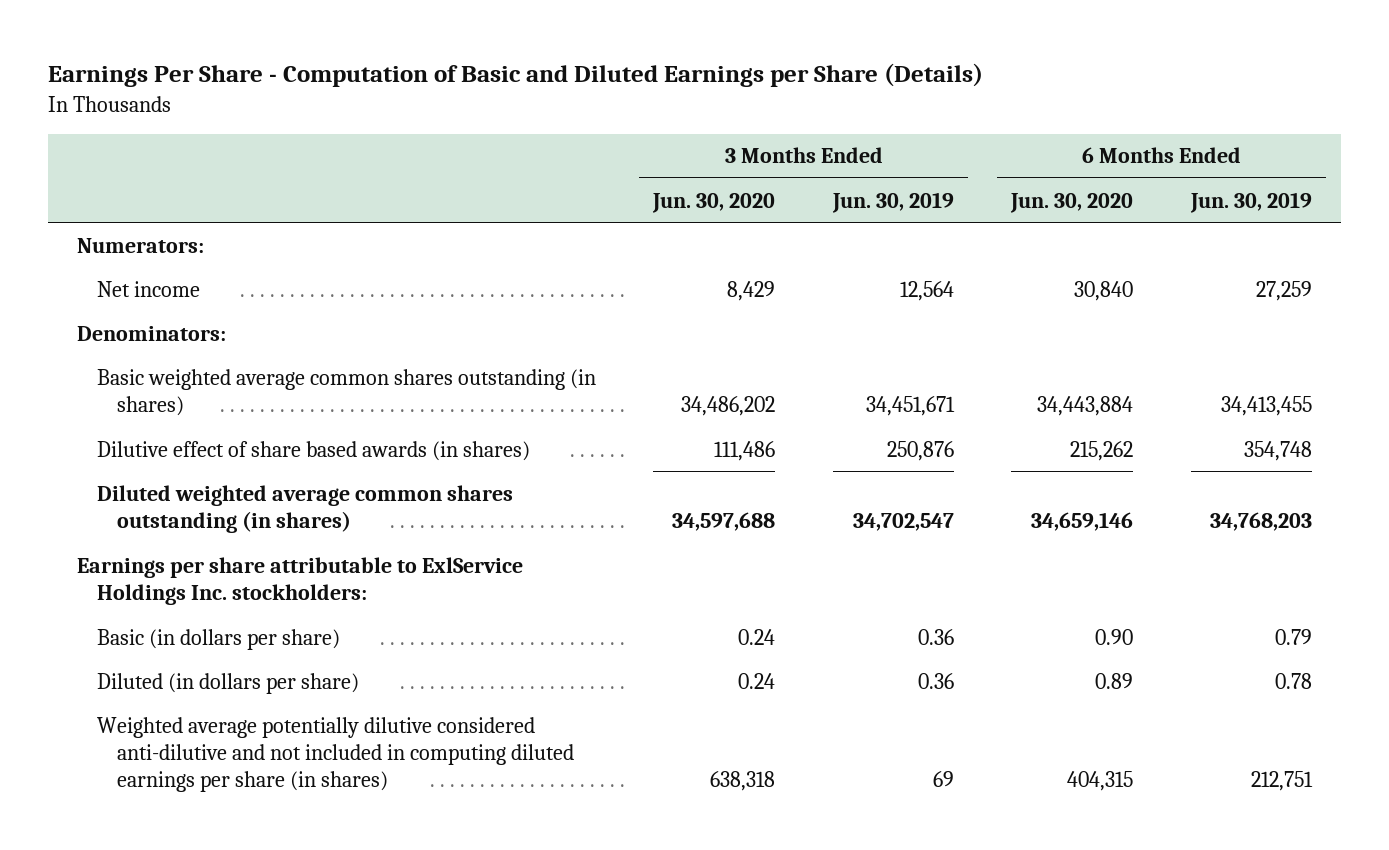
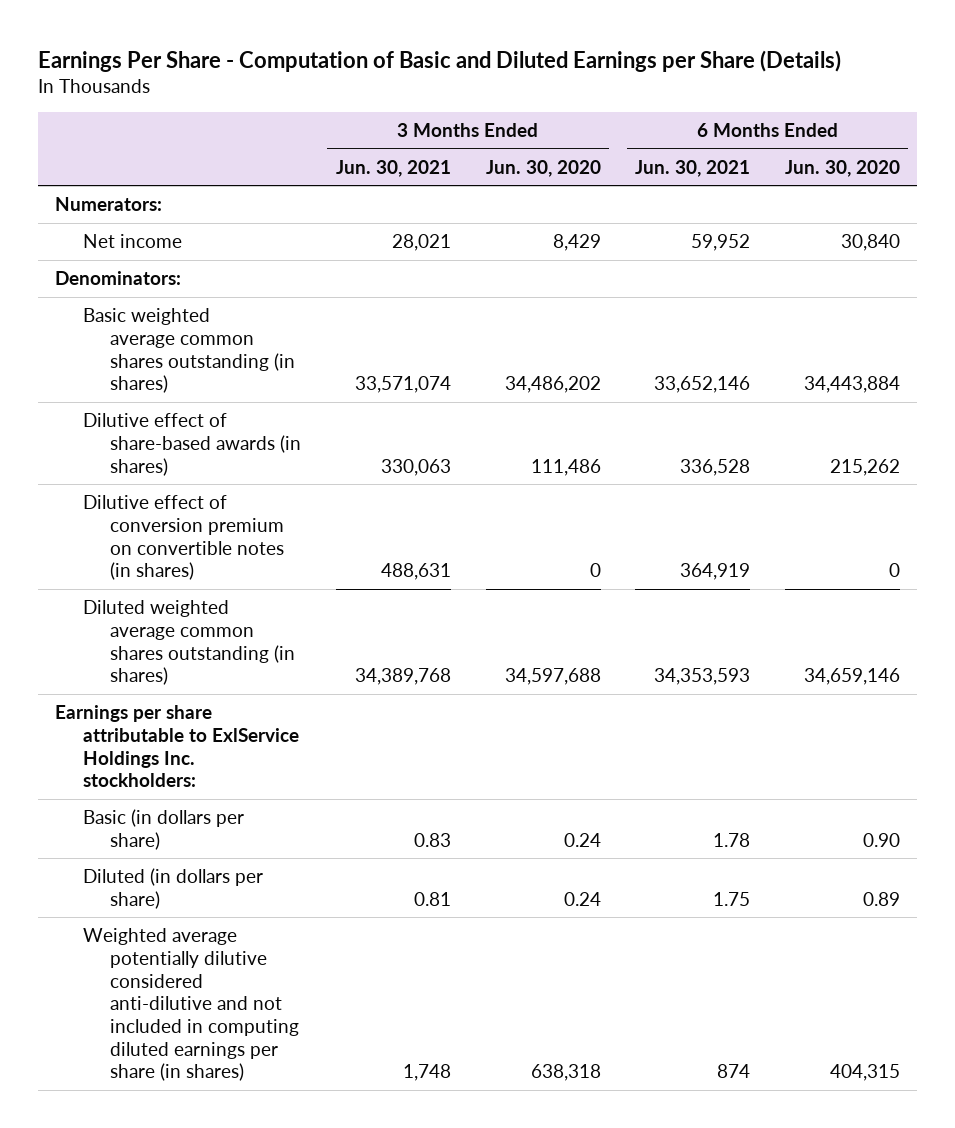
[831,191,954,213] Jun. 30, 2019 -> none
[1189,191,1312,213] Jun. 30, 2019 -> none
none -> [335,159,451,177] Jun. 30, 2021
none -> [635,159,751,177] Jun. 30, 2021
[97,440,531,461] Dilutive effect of share based awards (in shares) -> [82,413,302,476] Dilutive effect of share-based awards (in shares)
none -> [82,495,285,581] Dilutive effect of conversion premium on convertible notes (in shares)

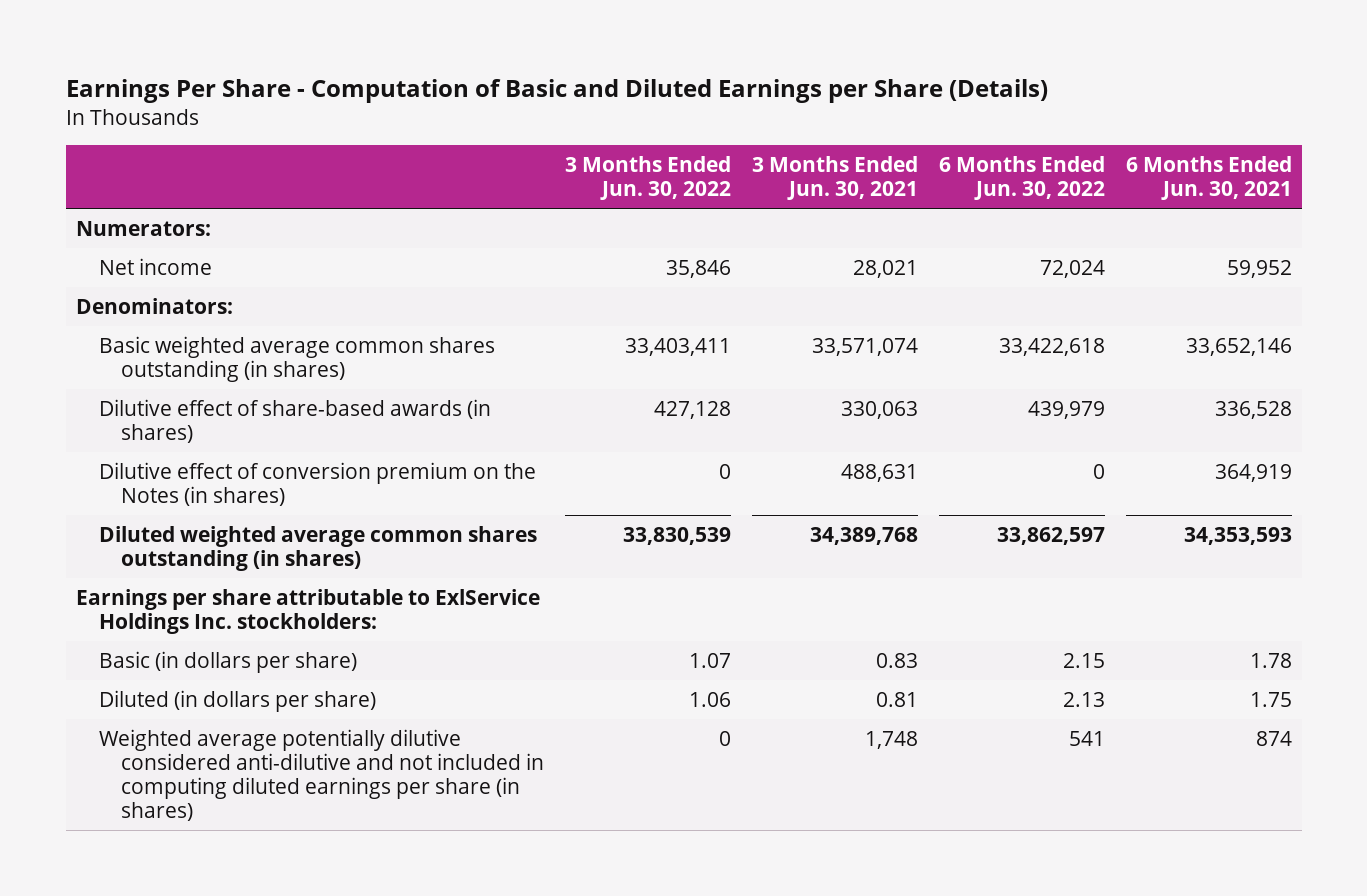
[485,159,601,177] Jun. 30, 2020 -> none
[784,159,900,177] Jun. 30, 2020 -> none
none -> [565,155,732,200] 3 Months Ended Jun. 30, 2022
none -> [938,155,1105,200] 6 Months Ended Jun. 30, 2022
[82,495,285,581] Dilutive effect of conversion premium on convertible notes (in shares) -> [98,461,536,506] Dilutive effect of conversion premium on the Notes (in shares)

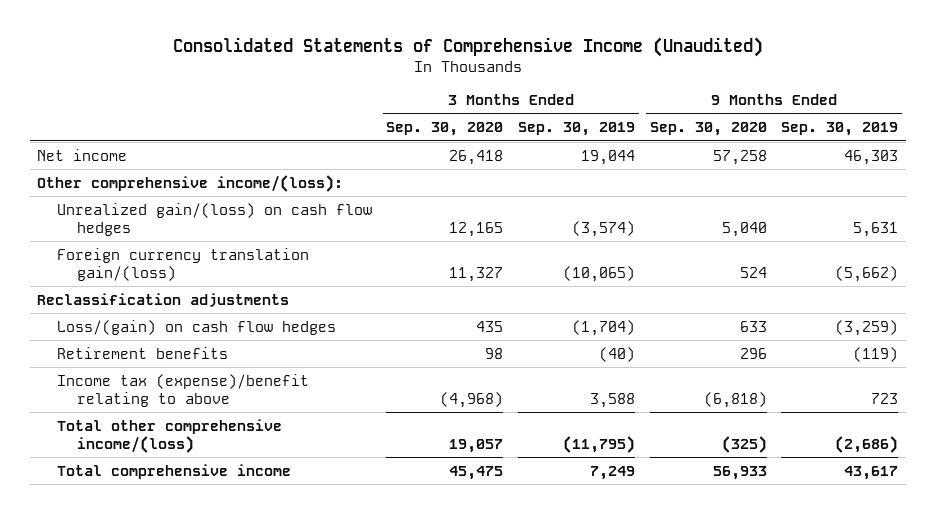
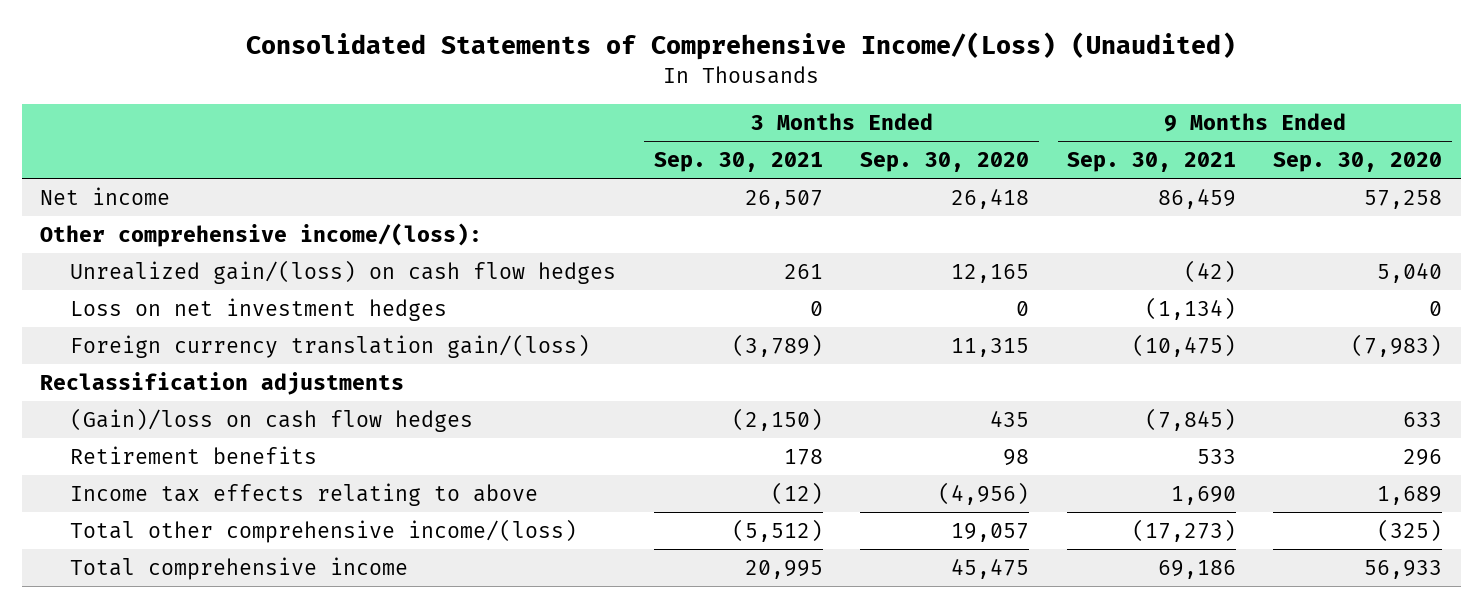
[172,37,763,58] Consolidated Statements of Comprehensive Income (Unaudited) -> [246,32,1237,61] Consolidated Statements of Comprehensive Income/(Loss) (Unaudited)
[518,122,636,137] Sep. 30, 2019 -> none
[781,122,899,137] Sep. 30, 2019 -> none
none -> [653,151,823,172] Sep. 30, 2021
none -> [1066,151,1236,172] Sep. 30, 2021
none -> [70,297,448,321] Loss on net investment hedges
[449,266,504,282] 11,327 -> [951,337,1030,357] 11,315
[739,266,767,278] 524 -> [1351,333,1443,357] (7,983)
[56,319,336,335] Loss/(gain) on cash flow hedges -> [70,407,474,432] (Gain)/loss on cash flow hedges
[56,373,309,407] Income tax (expense)/benefit relating to above -> [70,482,539,506] Income tax effects relating to above
[440,391,504,408] (4,968) -> [938,481,1030,505] (4,956)
[703,391,767,408] (6,818) -> [1377,485,1443,505] 1,689

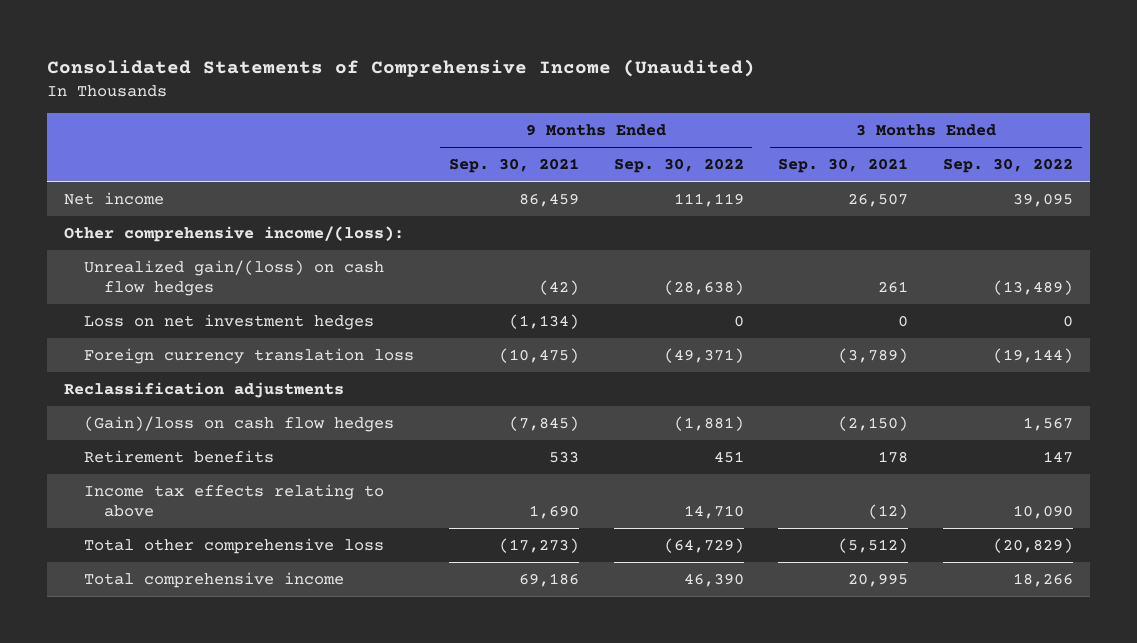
[246,32,1237,61] Consolidated Statements of Comprehensive Income/(Loss) (Unaudited) -> [46,59,755,78] Consolidated Statements of Comprehensive Income (Unaudited)
[860,151,1030,172] Sep. 30, 2020 -> none
[1273,151,1443,172] Sep. 30, 2020 -> none
none -> [613,158,744,174] Sep. 30, 2022
none -> [942,158,1073,174] Sep. 30, 2022
[70,333,591,358] Foreign currency translation gain/(loss) -> [84,347,415,364] Foreign currency translation loss
[70,518,578,543] Total other comprehensive income/(loss) -> [84,537,385,554] Total other comprehensive loss

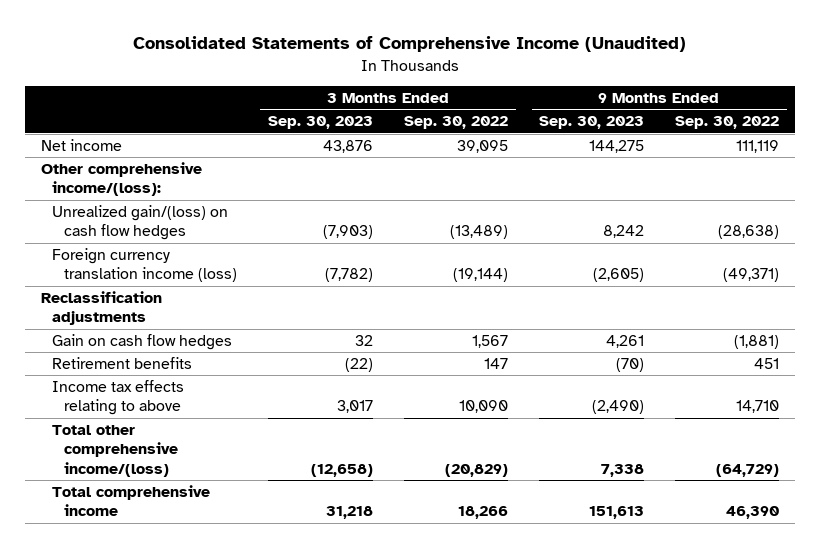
[448,158,579,174] Sep. 30, 2021 -> none
[778,158,909,174] Sep. 30, 2021 -> none
none -> [268,116,374,130] Sep. 30, 2023
none -> [539,116,645,130] Sep. 30, 2023
[84,313,375,330] Loss on net investment hedges -> none
[84,347,415,364] Foreign currency translation loss -> [52,247,238,283] Foreign currency translation income (loss)
[84,415,395,432] (Gain)/loss on cash flow hedges -> [52,333,233,350] Gain on cash flow hedges
[84,537,385,554] Total other comprehensive loss -> [52,424,179,477] Total other comprehensive income/(loss)

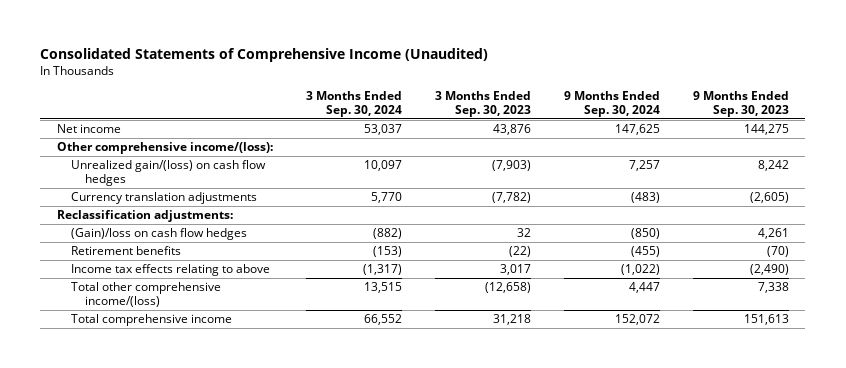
[404,116,509,130] Sep. 30, 2022 -> none
[675,116,780,130] Sep. 30, 2022 -> none
none -> [305,90,402,117] 3 Months Ended Sep. 30, 2024
none -> [563,90,660,117] 9 Months Ended Sep. 30, 2024
[52,247,238,283] Foreign currency translation income (loss) -> [70,192,257,205] Currency translation adjustments
[40,290,162,326] Reclassification adjustments -> [56,210,233,223] Reclassification adjustments:
[52,333,233,350] Gain on cash flow hedges -> [70,228,247,241] (Gain)/loss on cash flow hedges

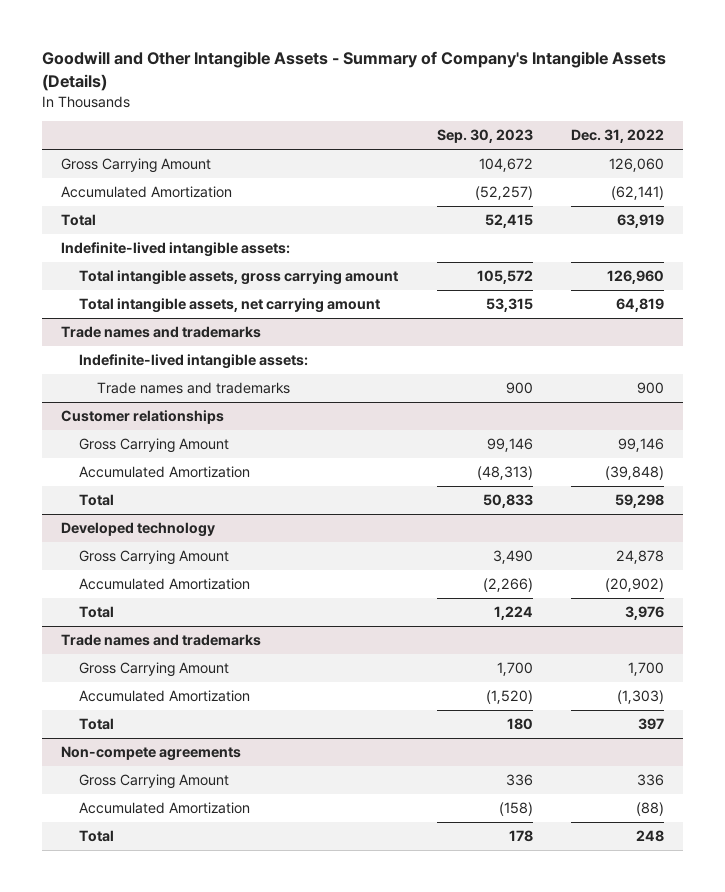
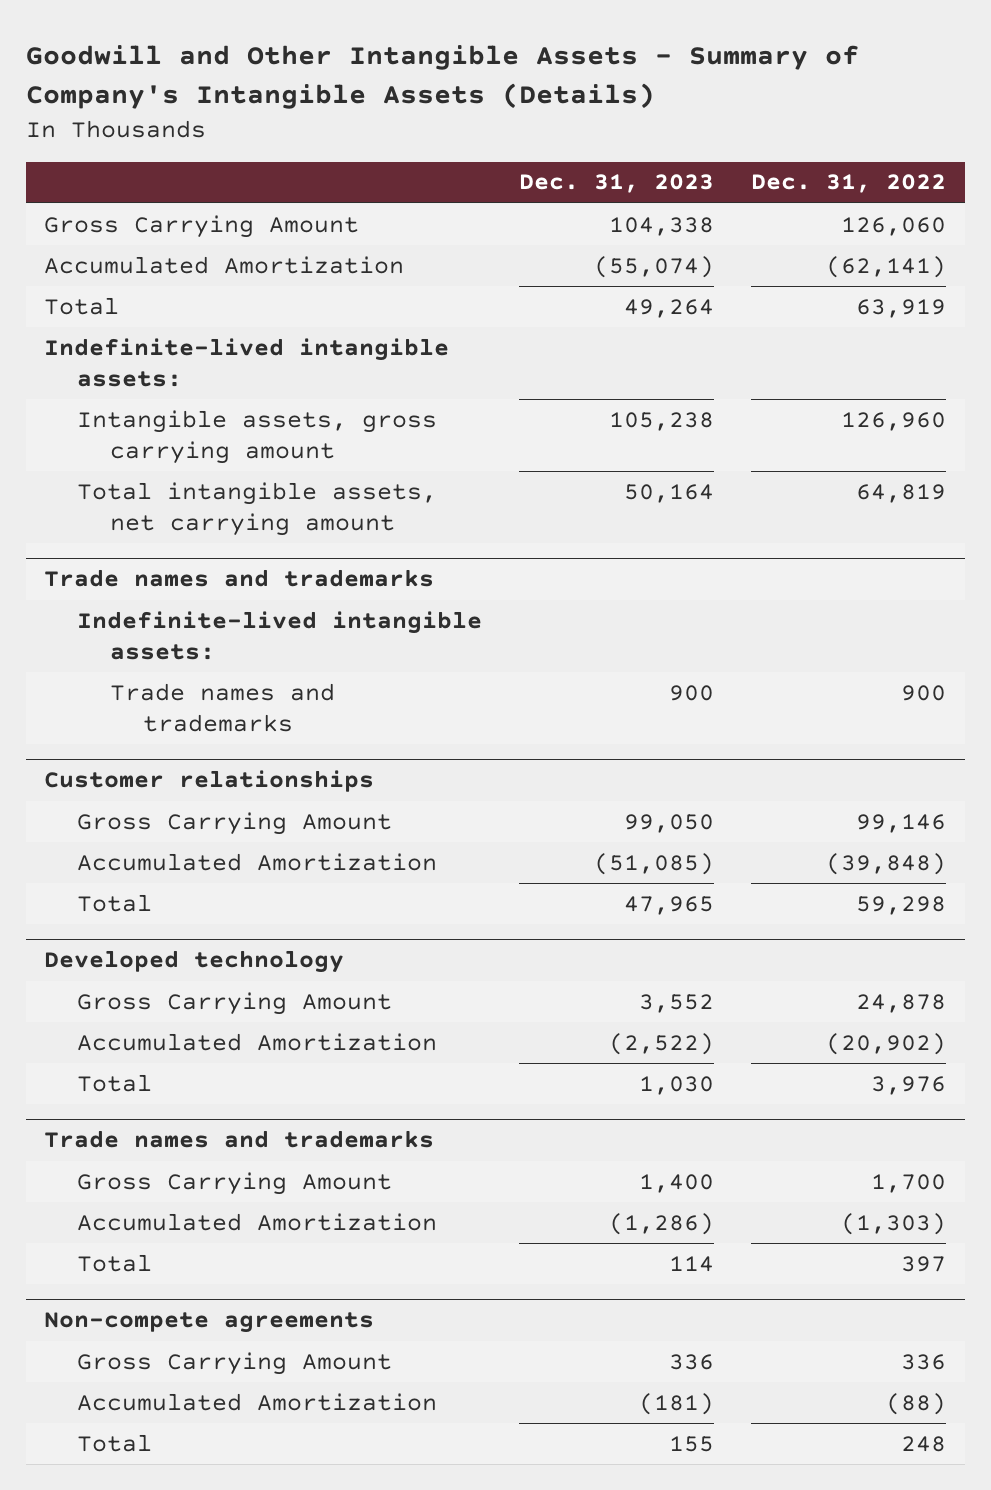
[436,129,533,144] Sep. 30, 2023 -> none
none -> [519,174,715,194] Dec. 31, 2023
[79,270,399,286] Total intangible assets, gross carrying amount -> [77,409,438,465] Intangible assets, gross carrying amount

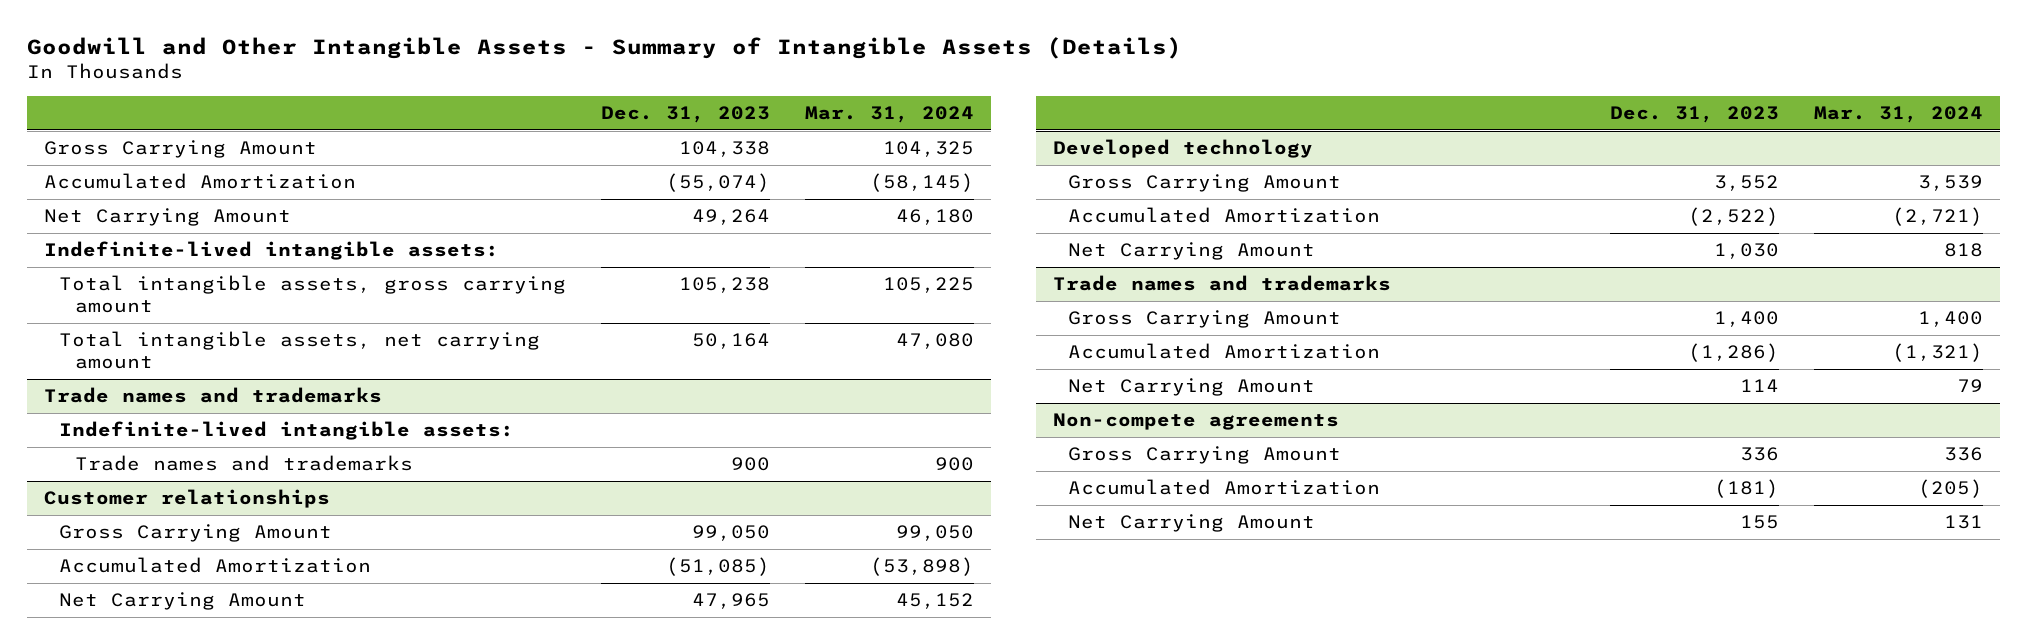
[25,45,859,109] Goodwill and Other Intangible Assets - Summary of Company's Intangible Assets (Details) -> [26,37,1182,60] Goodwill and Other Intangible Assets - Summary of Intangible Assets (Details)
[751,174,947,194] Dec. 31, 2022 -> none
none -> [804,106,974,124] Mar. 31, 2024
[44,296,120,315] Total -> [43,208,291,227] Net Carrying Amount
[77,409,438,465] Intangible assets, gross carrying amount -> [59,275,567,314] Total intangible assets, gross carrying amount
[77,893,153,912] Total -> [59,592,307,611] Net Carrying Amount
[77,1073,153,1092] Total -> [1068,242,1316,261] Net Carrying Amount
[77,1253,153,1272] Total -> [1068,378,1316,397] Net Carrying Amount
[77,1433,153,1452] Total -> [1068,514,1316,533] Net Carrying Amount

